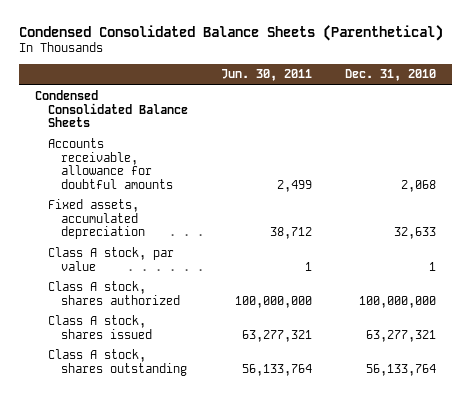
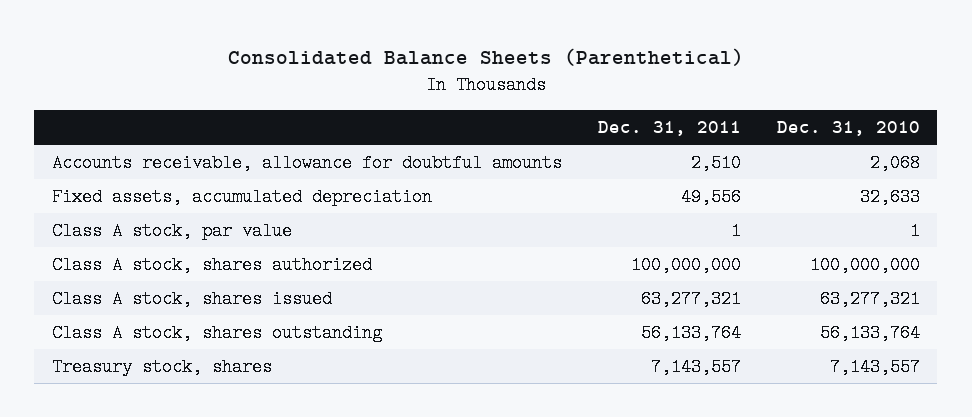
[18,24,443,41] Condensed Consolidated Balance Sheets (Parenthetical) -> [227,48,744,67] Consolidated Balance Sheets (Parenthetical)
[220,69,312,82] Jun. 30, 2011 -> none
none -> [597,120,741,136] Dec. 31, 2011
[34,90,188,128] Condensed Consolidated Balance Sheets -> none
none -> [52,358,273,377] Treasury stock, shares

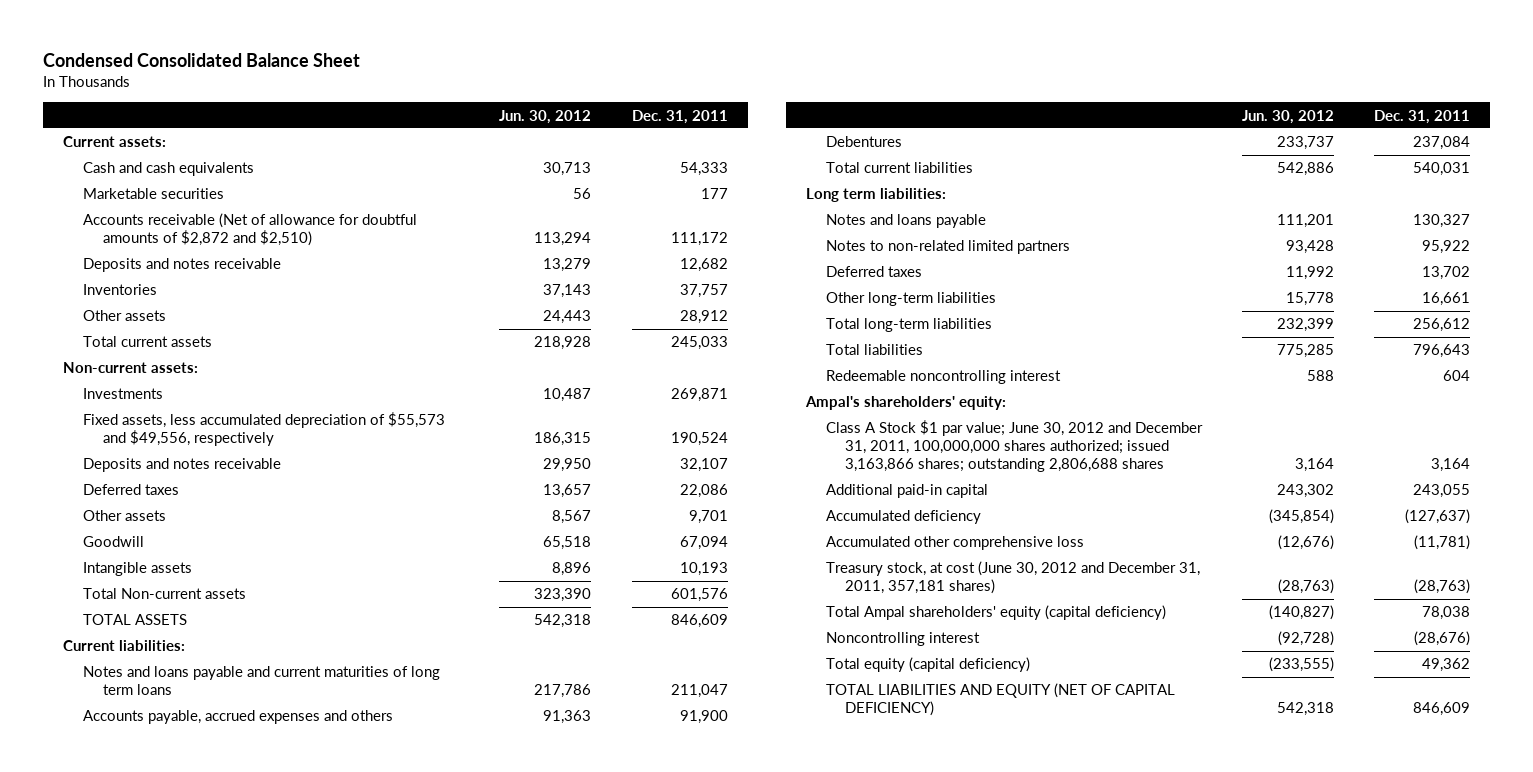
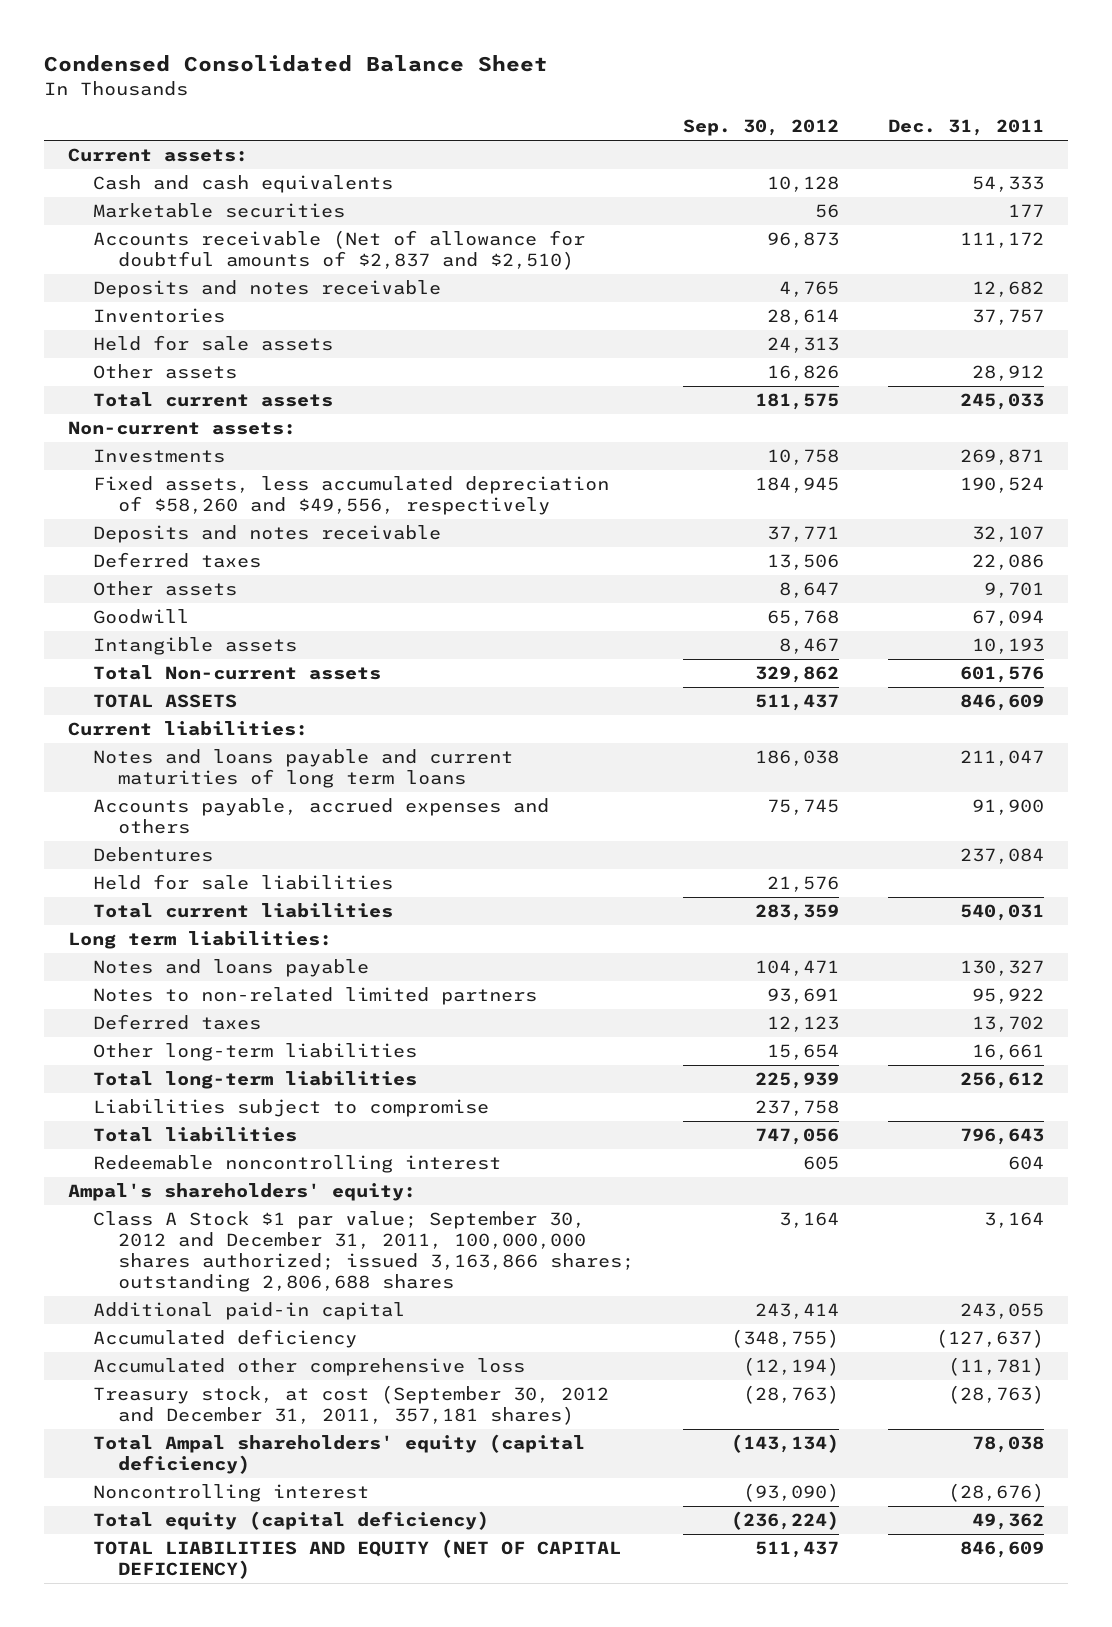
[499,109,592,124] Jun. 30, 2012 -> none
none -> [683,119,840,137] Sep. 30, 2012
[83,213,418,247] Accounts receivable (Net of allowance for doubtful amounts of $2,872 and $2,510) -> [93,230,586,271] Accounts receivable (Net of allowance for doubtful amounts of $2,837 and $2,510)
none -> [93,335,334,352] Held for sale assets
[83,412,446,447] Fixed assets, less accumulated depreciation of $55,573 and $49,556, respectively -> [93,476,610,516] Fixed assets, less accumulated depreciation of $58,260 and $49,556, respectively
none -> [93,874,394,891] Held for sale liabilities
none -> [93,1099,490,1118] Liabilities subject to compromise
[825,420,1203,473] Class A Stock $1 par value; June 30, 2012 and December 31, 2011, 100,000,000 shares authorized; issued 3,163,866 shares; outstanding 2,806,688 shares -> [93,1211,635,1293] Class A Stock $1 par value; September 30, 2012 and December 31, 2011, 100,000,000 shares authorized; issued 3,163,866 shares; outstanding 2,806,688 shares
[825,561,1200,595] Treasury stock, at cost (June 30, 2012 and December 31, 2011, 357,181 shares) -> [93,1385,610,1426] Treasury stock, at cost (September 30, 2012 and December 31, 2011, 357,181 shares)

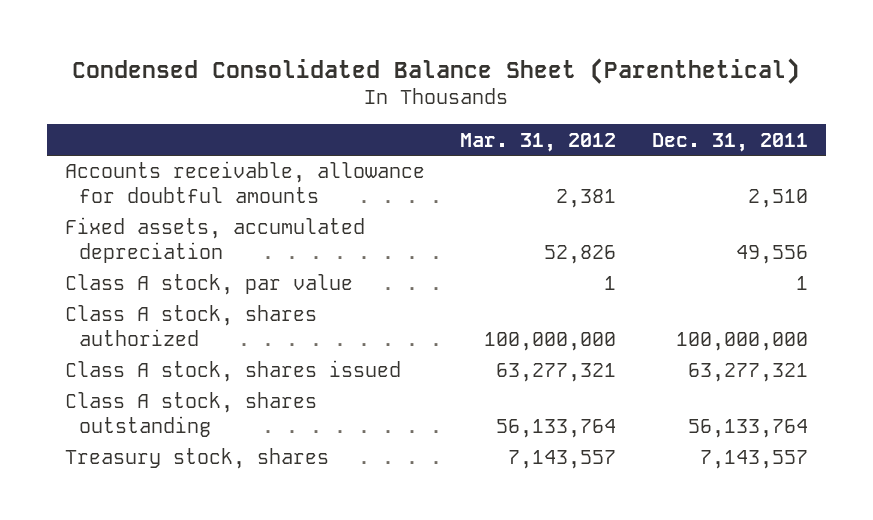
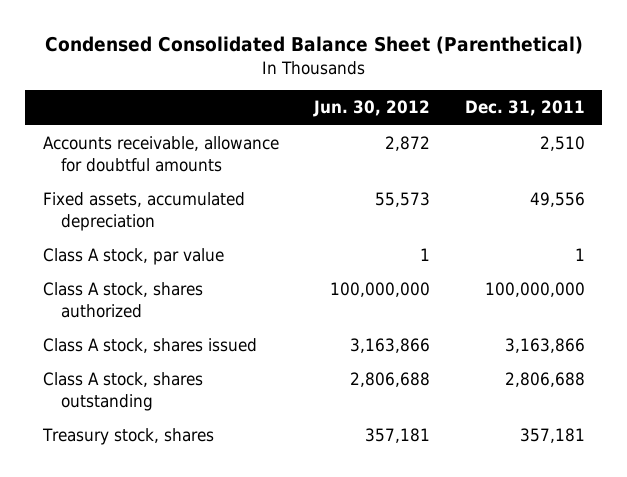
[460,132,617,152] Mar. 31, 2012 -> none
none -> [312,100,430,118] Jun. 30, 2012
[687,363,808,383] 63,277,321 -> [504,338,585,354] 3,163,866
[687,419,808,439] 56,133,764 -> [504,372,585,388] 2,806,688
[699,450,808,470] 7,143,557 -> [519,428,585,444] 357,181

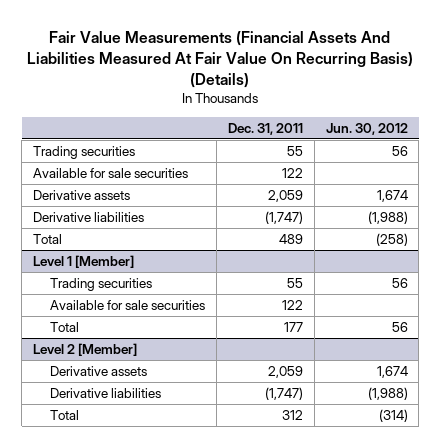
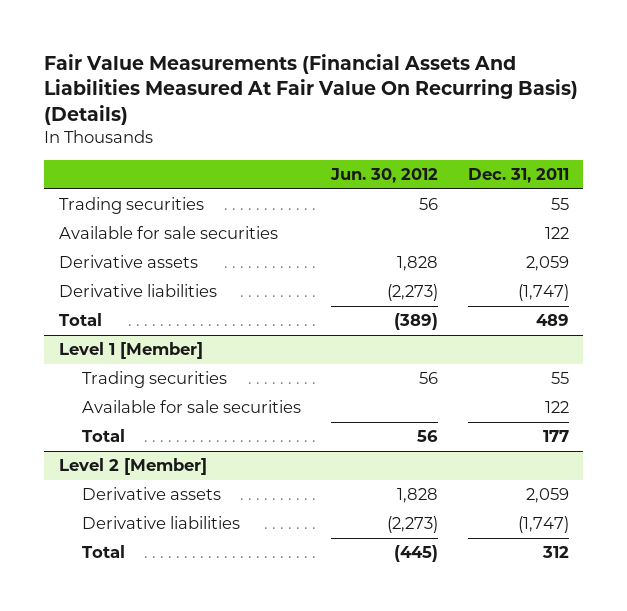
[376,190,408,203] 1,674 -> [396,256,438,272] 1,828
[367,211,408,225] (1,988) -> [386,284,438,302] (2,273)
[375,233,408,247] (258) -> [393,313,438,331] (389)
[376,366,408,379] 1,674 -> [396,488,438,504] 1,828
[367,387,408,401] (1,988) -> [386,516,438,534] (2,273)
[378,409,408,423] (314) -> [393,545,438,563] (445)

